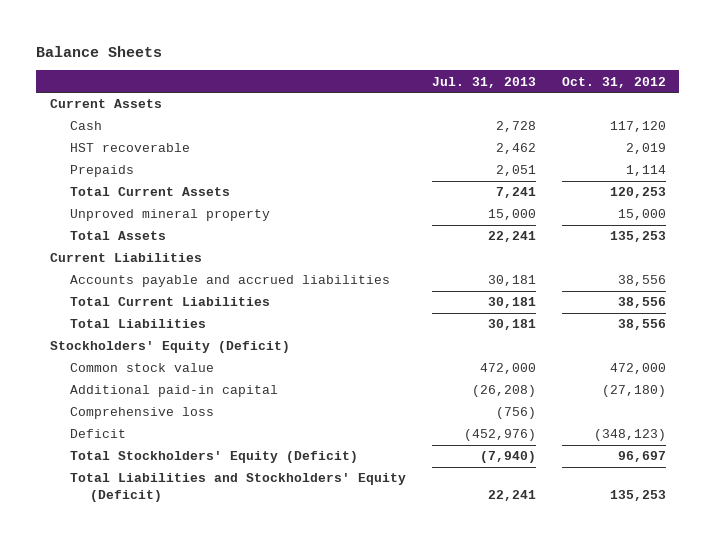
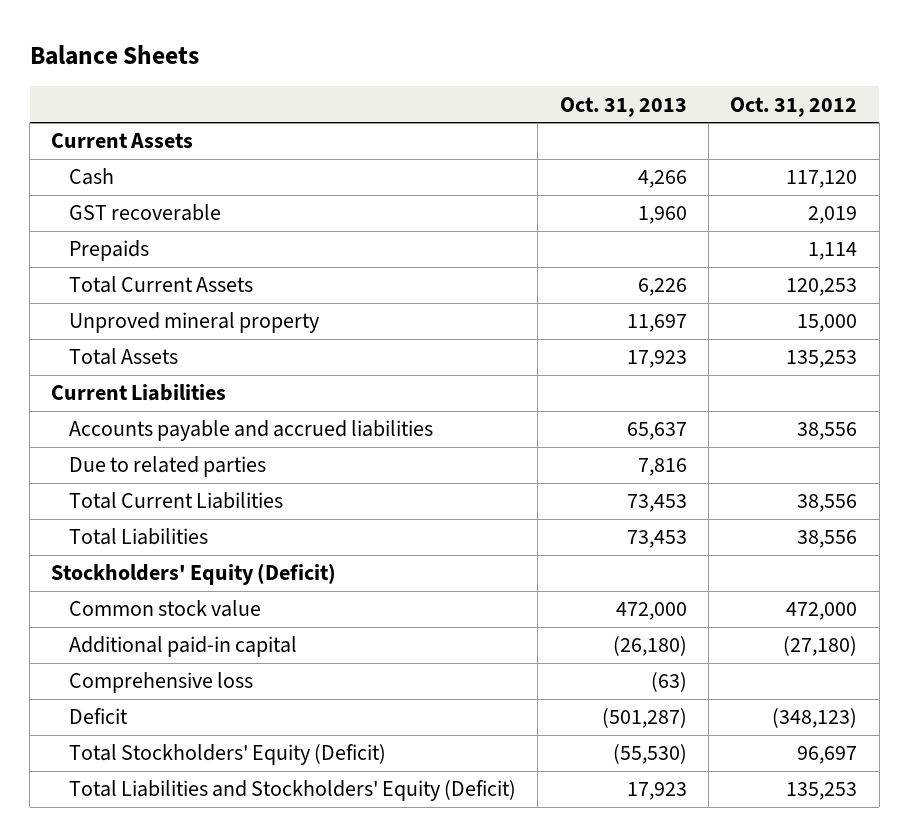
[431,76,536,88] Jul. 31, 2013 -> none
none -> [559,96,687,117] Oct. 31, 2013
[69,143,190,153] HST recoverable -> [68,204,221,222] GST recoverable
none -> [68,456,266,478] Due to related parties

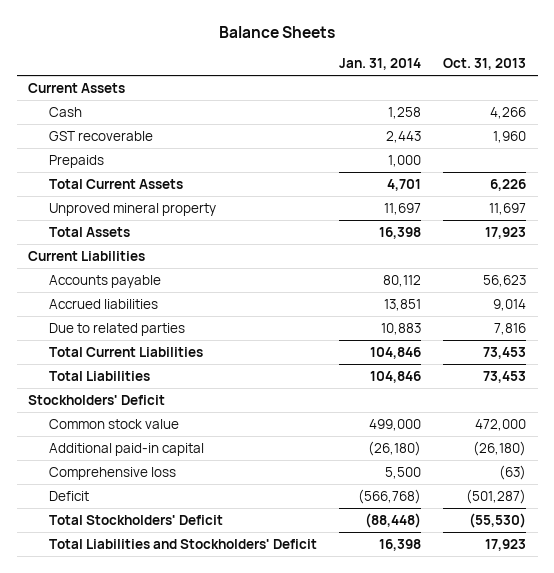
[730,96,858,117] Oct. 31, 2012 -> none
none -> [339,58,422,71] Jan. 31, 2014
[68,420,433,442] Accounts payable and accrued liabilities -> none
none -> [49,274,162,288] Accounts payable
none -> [49,298,159,309] Accrued liabilities
[51,563,337,586] Stockholders' Equity (Deficit) -> [27,394,165,405] Stockholders' Deficit
[68,744,386,766] Total Stockholders' Equity (Deficit) -> [49,514,224,525] Total Stockholders' Deficit
[68,780,516,802] Total Liabilities and Stockholders' Equity (Deficit) -> [49,538,318,549] Total Liabilities and Stockholders' Deficit

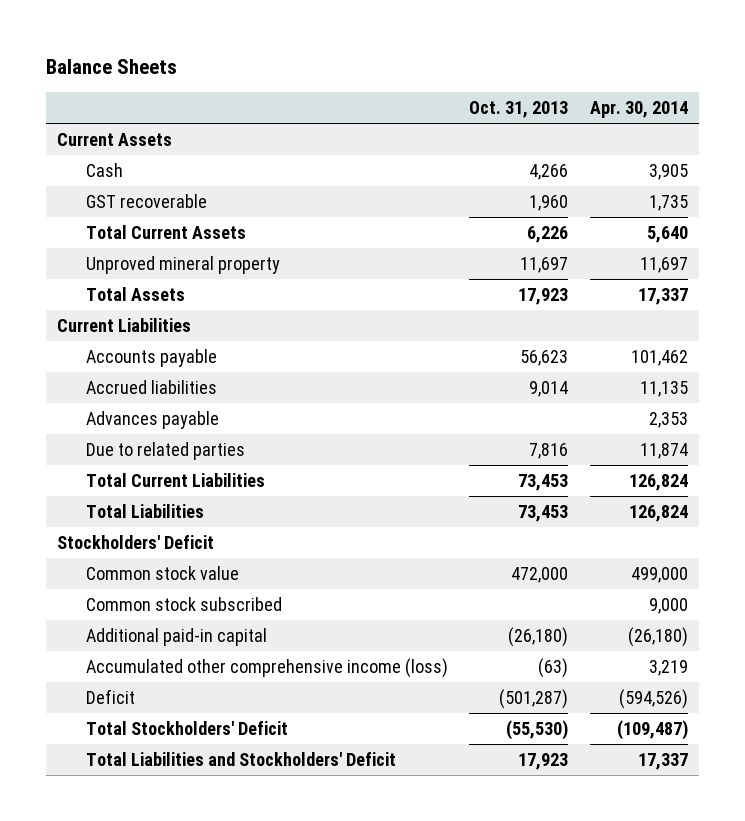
[339,58,422,71] Jan. 31, 2014 -> none
none -> [590,101,689,119] Apr. 30, 2014
[49,154,105,168] Prepaids -> none
none -> [85,411,219,430] Advances payable
none -> [85,597,282,612] Common stock subscribed
[49,466,177,480] Comprehensive loss -> [85,658,448,679] Accumulated other comprehensive income (loss)

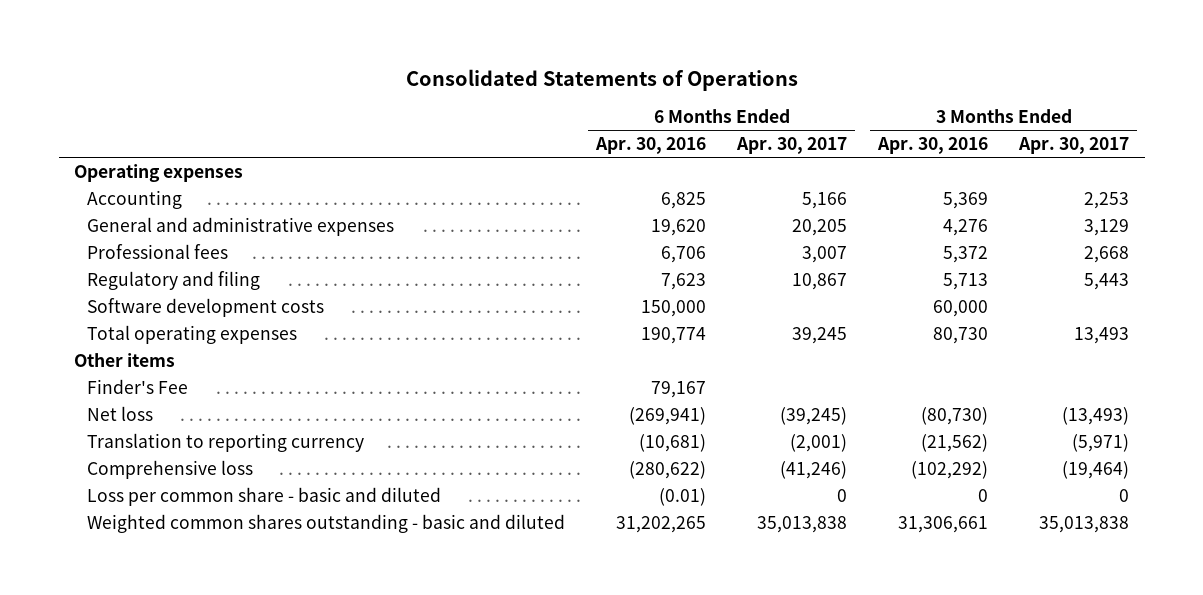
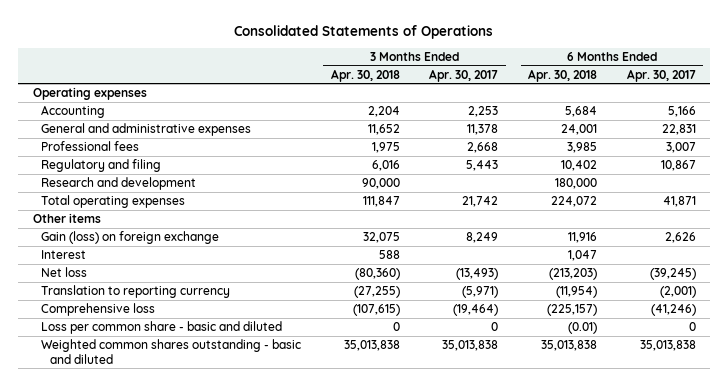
[595,137,707,155] Apr. 30, 2016 -> none
[877,137,989,155] Apr. 30, 2016 -> none
none -> [330,68,400,82] Apr. 30, 2018
none -> [528,68,598,82] Apr. 30, 2018
[792,218,848,236] 20,205 -> [661,124,696,136] 22,831
[1084,218,1130,236] 3,129 -> [467,124,499,136] 11,378
[87,297,325,317] Software development costs -> none
none -> [41,177,197,191] Research and development
[792,326,848,344] 39,245 -> [662,196,696,208] 41,871
[1074,326,1130,344] 13,493 -> [462,196,499,208] 21,742
[87,378,189,394] Finder's Fee -> none
none -> [41,231,220,245] Gain (loss) on foreign exchange
none -> [41,250,87,260] Interest

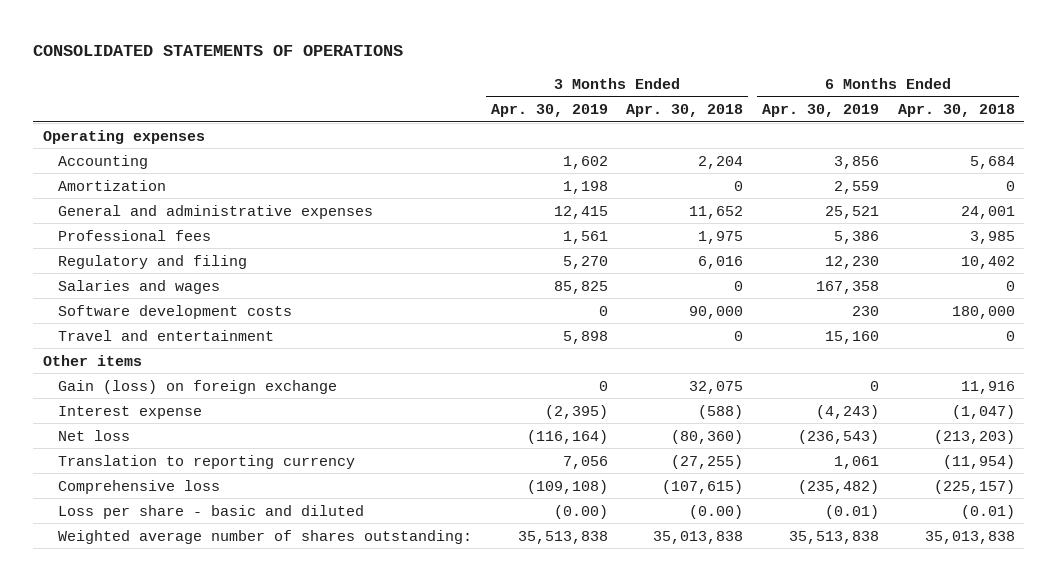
[234,25,494,40] Consolidated Statements of Operations -> [33,45,404,57] CONSOLIDATED STATEMENTS OF OPERATIONS
[429,68,499,82] Apr. 30, 2017 -> none
[626,68,696,82] Apr. 30, 2017 -> none
none -> [490,104,608,118] Apr. 30, 2019
none -> [762,104,880,118] Apr. 30, 2019
none -> [57,179,166,191] Amortization
[41,195,186,209] Total operating expenses -> none
none -> [57,279,220,294] Salaries and wages
[41,177,197,191] Research and development -> [57,304,292,319] Software development costs
none -> [57,329,274,341] Travel and entertainment
[41,250,87,260] Interest -> [57,405,202,419] Interest expense
[378,250,400,260] 588 -> [698,404,744,419] (588)
[568,250,598,262] 1,047 -> [951,404,1015,419] (1,047)
[41,321,283,335] Loss per common share - basic and diluted -> [57,504,364,519] Loss per share - basic and diluted
[392,322,400,332] 0 -> [689,504,744,519] (0.00)
[41,339,302,364] Weighted common shares outstanding - basic and diluted -> [57,529,472,544] Weighted average number of shares outstanding:

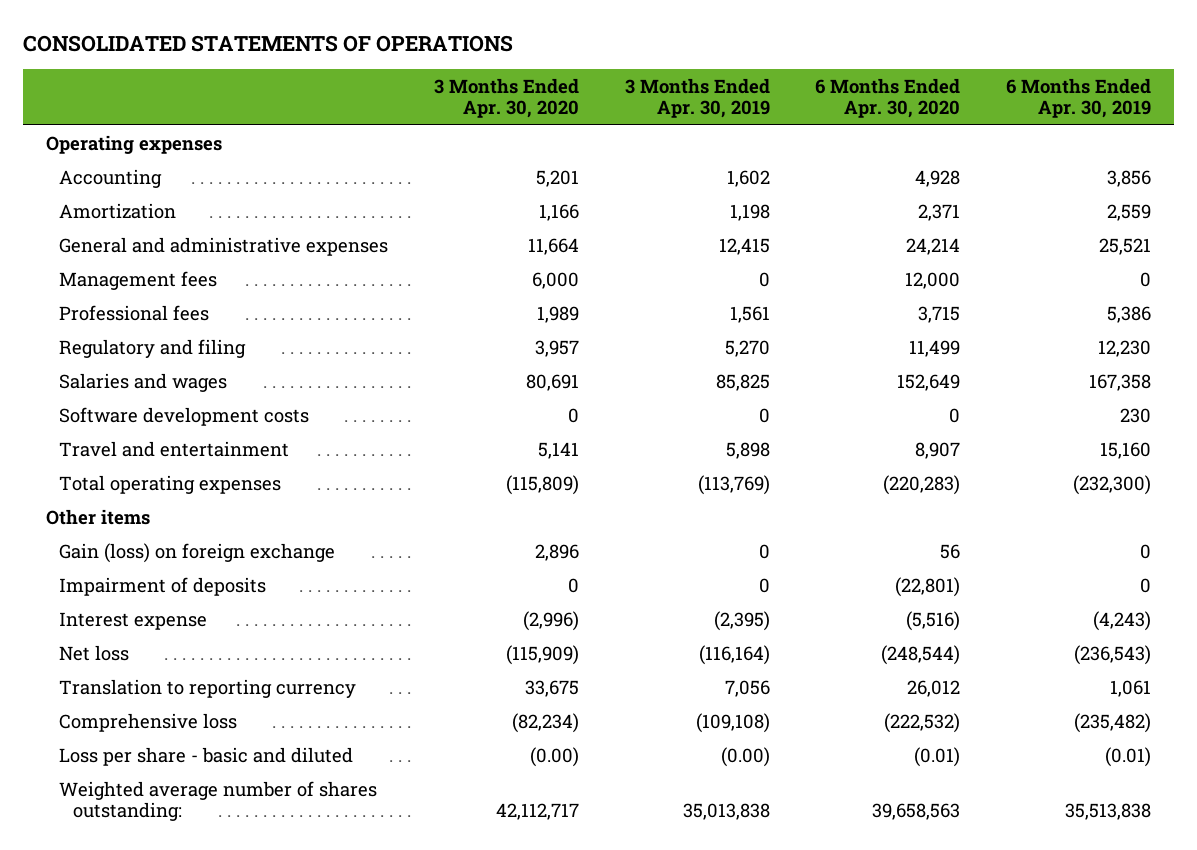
[626,104,744,118] Apr. 30, 2018 -> none
[897,104,1015,118] Apr. 30, 2018 -> none
none -> [434,78,580,119] 3 Months Ended Apr. 30, 2020
none -> [815,78,961,119] 6 Months Ended Apr. 30, 2020
none -> [59,270,218,290] Management fees
none -> [59,474,282,494] Total operating expenses
none -> [59,576,267,596] Impairment of deposits
[517,530,608,544] 35,513,838 -> [682,802,770,820] 35,013,838

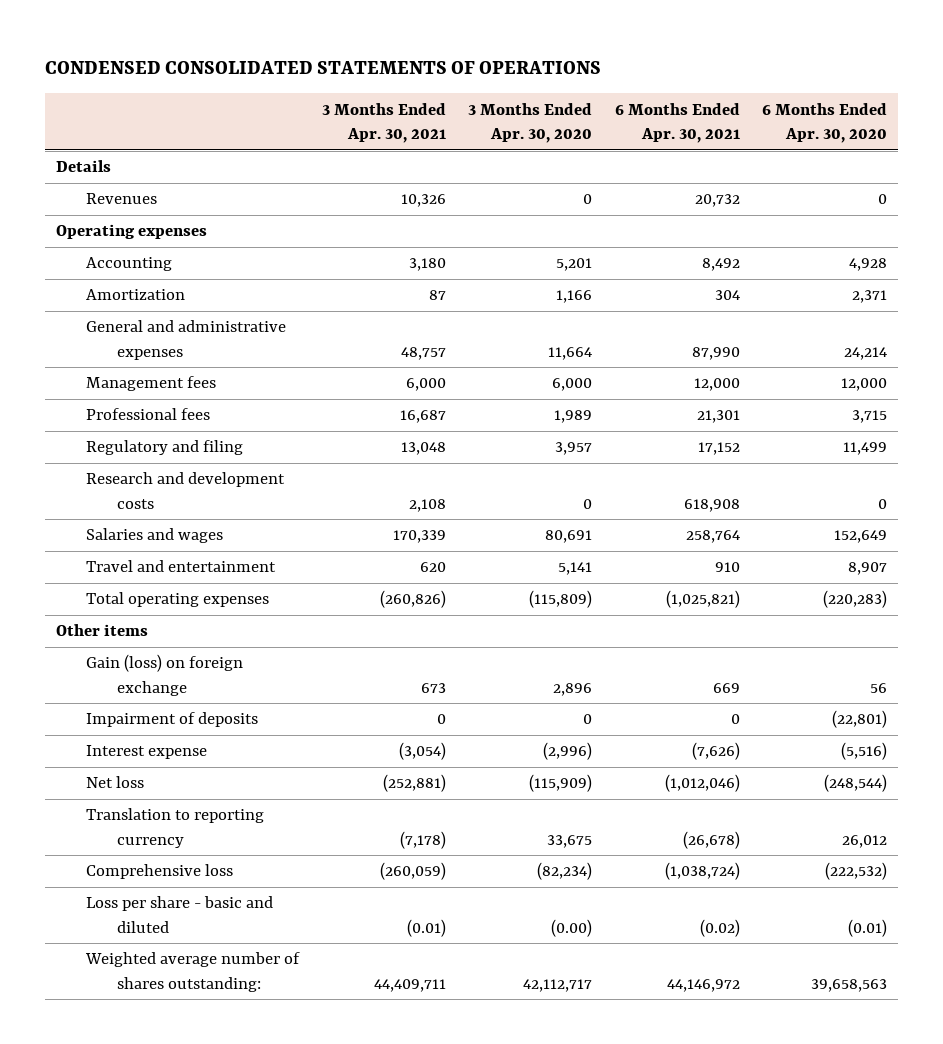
[22,35,513,53] CONSOLIDATED STATEMENTS OF OPERATIONS -> [44,61,601,75] CONDENSED CONSOLIDATED STATEMENTS OF OPERATIONS
[624,78,770,119] 3 Months Ended Apr. 30, 2019 -> none
[1005,78,1151,119] 6 Months Ended Apr. 30, 2019 -> none
none -> [321,102,446,144] 3 Months Ended Apr. 30, 2021
none -> [614,102,740,144] 6 Months Ended Apr. 30, 2021
none -> [56,160,112,173] Details
none -> [86,193,158,205] Revenues
none -> [86,472,286,509] Research and development costs
[59,406,310,426] Software development costs -> none

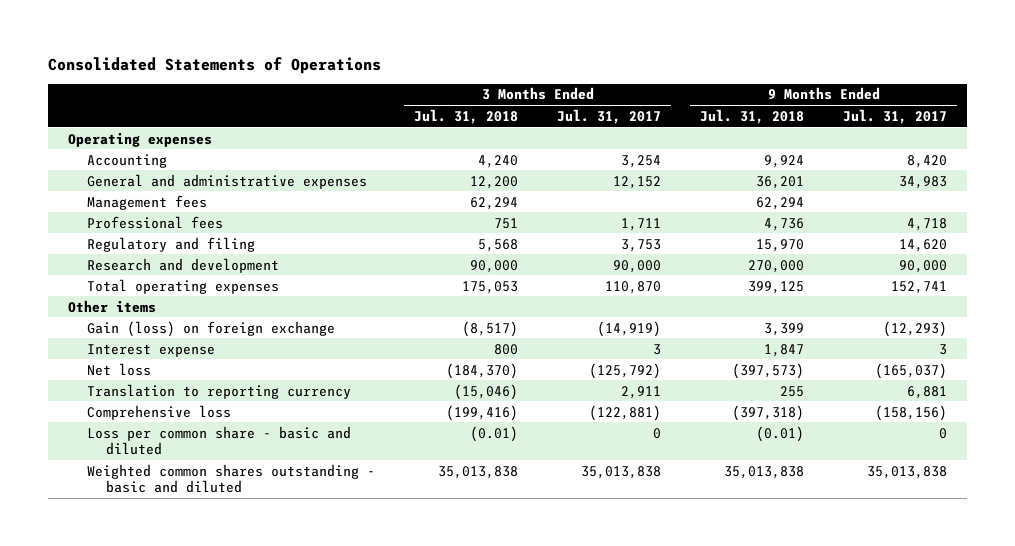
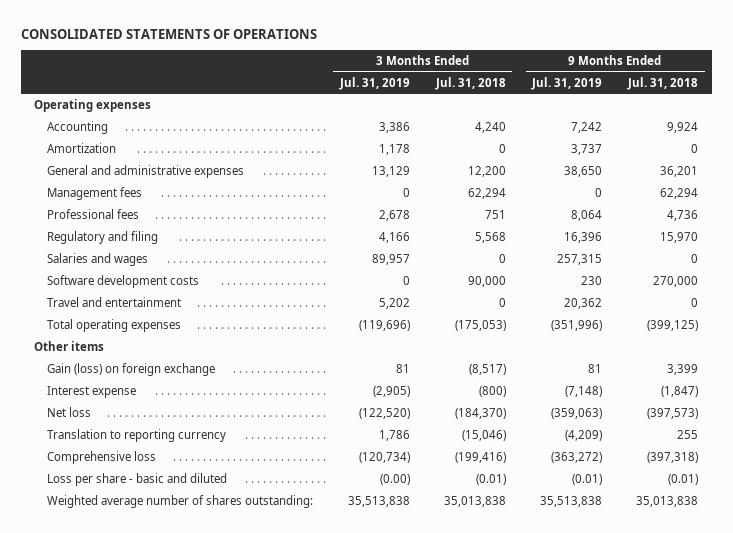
[48,56,382,74] Consolidated Statements of Operations -> [21,28,318,39] CONSOLIDATED STATEMENTS OF OPERATIONS
[557,108,662,124] Jul. 31, 2017 -> none
[843,108,948,124] Jul. 31, 2017 -> none
none -> [338,76,410,90] Jul. 31, 2019
none -> [531,76,603,90] Jul. 31, 2019
none -> [47,142,117,153] Amortization
none -> [47,252,149,266] Salaries and wages
[87,257,280,273] Research and development -> [47,274,200,288] Software development costs
none -> [47,296,182,307] Travel and entertainment
[462,280,519,294] 175,053 -> [454,319,506,331] (175,053)
[748,280,805,294] 399,125 -> [647,319,699,331] (399,125)
[494,343,519,355] 800 -> [478,385,506,397] (800)
[764,343,805,357] 1,847 -> [661,385,699,397] (1,847)
[87,425,352,456] Loss per common share - basic and diluted -> [47,472,228,486] Loss per share - basic and diluted
[87,463,376,494] Weighted common shares outstanding - basic and diluted -> [47,494,314,508] Weighted average number of shares outstanding:

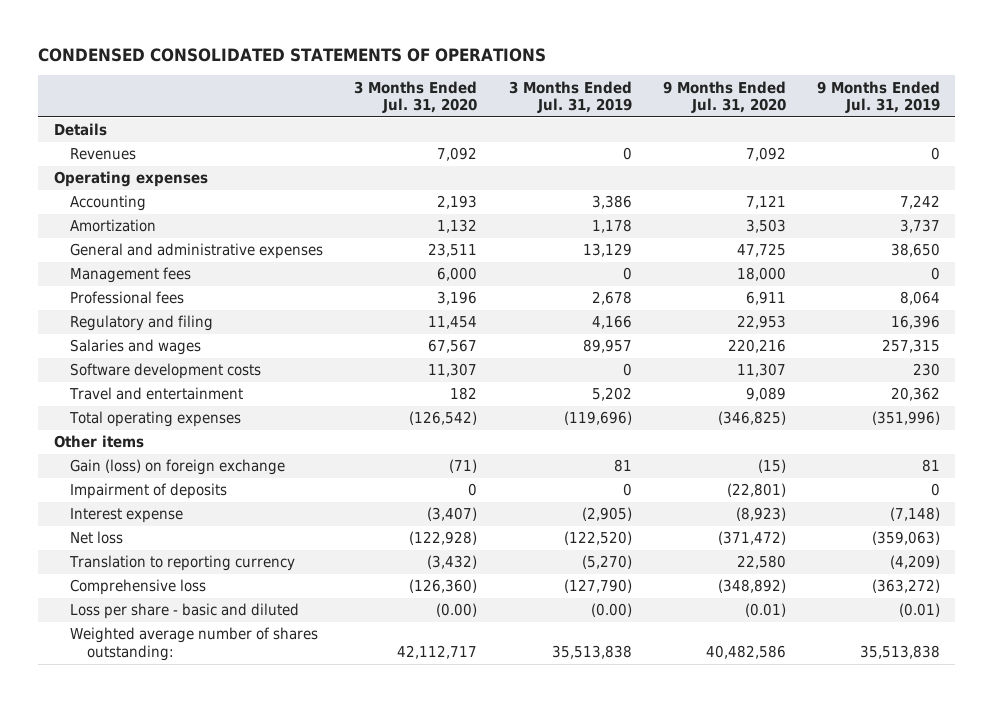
[21,28,318,39] CONSOLIDATED STATEMENTS OF OPERATIONS -> [37,47,546,62] CONDENSED CONSOLIDATED STATEMENTS OF OPERATIONS
[434,76,506,90] Jul. 31, 2018 -> none
[627,76,699,90] Jul. 31, 2018 -> none
none -> [354,80,478,114] 3 Months Ended Jul. 31, 2020
none -> [662,80,786,114] 9 Months Ended Jul. 31, 2020
none -> [53,123,107,137] Details
none -> [70,148,137,161] Revenues
none -> [70,483,228,500] Impairment of deposits
[378,429,410,441] 1,786 -> [581,555,632,570] (5,270)
[358,451,410,463] (120,734) -> [563,579,632,594] (127,790)

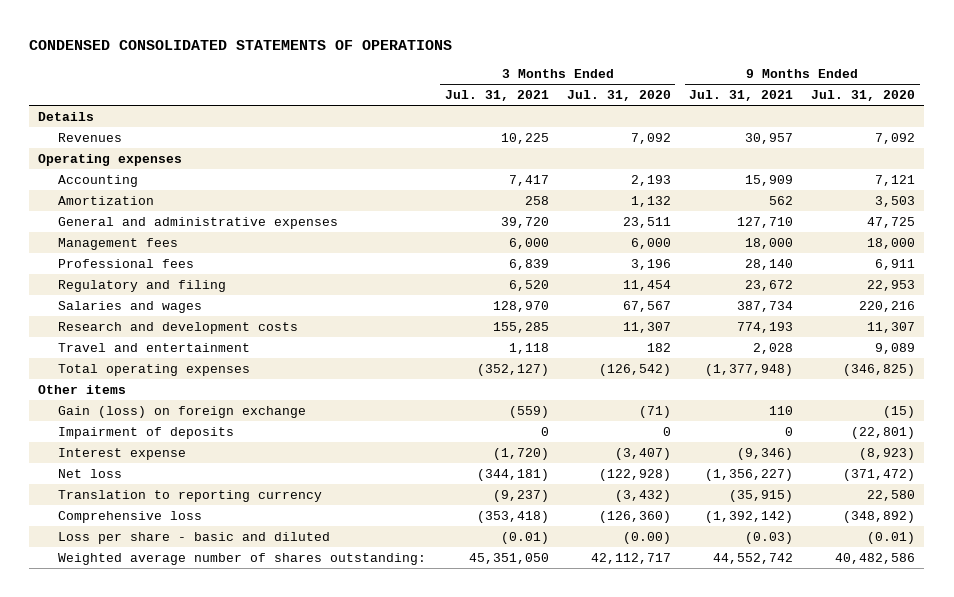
[508,80,632,114] 3 Months Ended Jul. 31, 2019 -> none
[816,80,940,114] 9 Months Ended Jul. 31, 2019 -> none
none -> [444,90,549,102] Jul. 31, 2021
none -> [689,90,794,102] Jul. 31, 2021
[70,363,262,380] Software development costs -> [58,322,299,335] Research and development costs

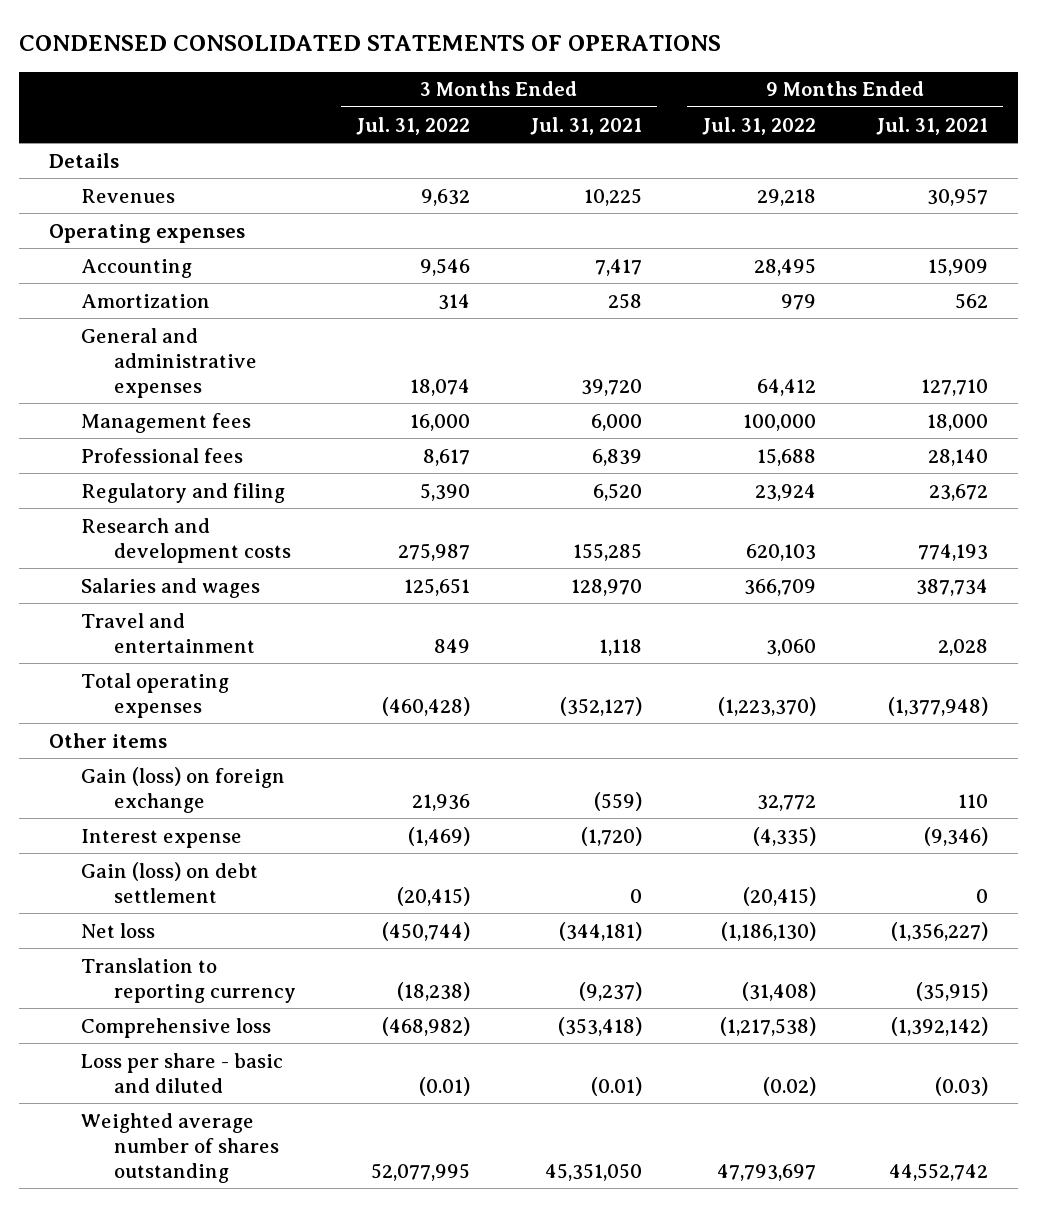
[566,90,671,102] Jul. 31, 2020 -> none
[811,90,916,102] Jul. 31, 2020 -> none
none -> [356,116,471,135] Jul. 31, 2022
none -> [701,116,816,135] Jul. 31, 2022
[58,301,203,314] Salaries and wages -> [81,577,261,598] Salaries and wages
[58,427,235,440] Impairment of deposits -> none
none -> [81,861,259,903] Gain (loss) on debt settlement
[58,553,427,566] Weighted average number of shares outstanding: -> [81,1112,280,1183] Weighted average number of shares outstanding

